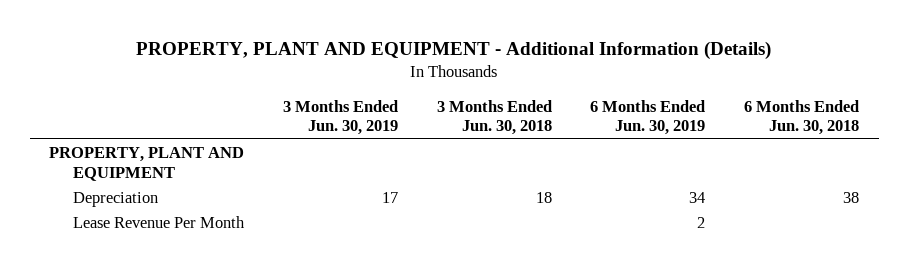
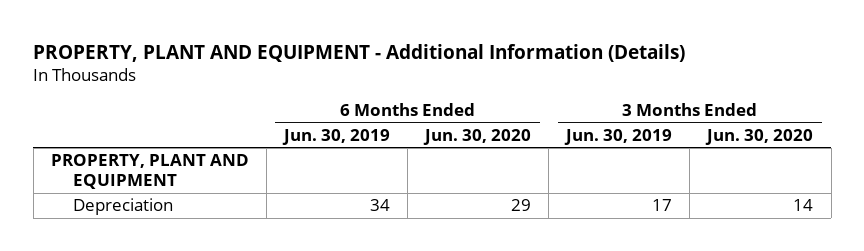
[436,99,552,136] 3 Months Ended Jun. 30, 2018 -> none
[744,99,860,136] 6 Months Ended Jun. 30, 2018 -> none
none -> [423,128,532,145] Jun. 30, 2020
none -> [705,128,814,145] Jun. 30, 2020
[72,216,245,229] Lease Revenue Per Month -> none

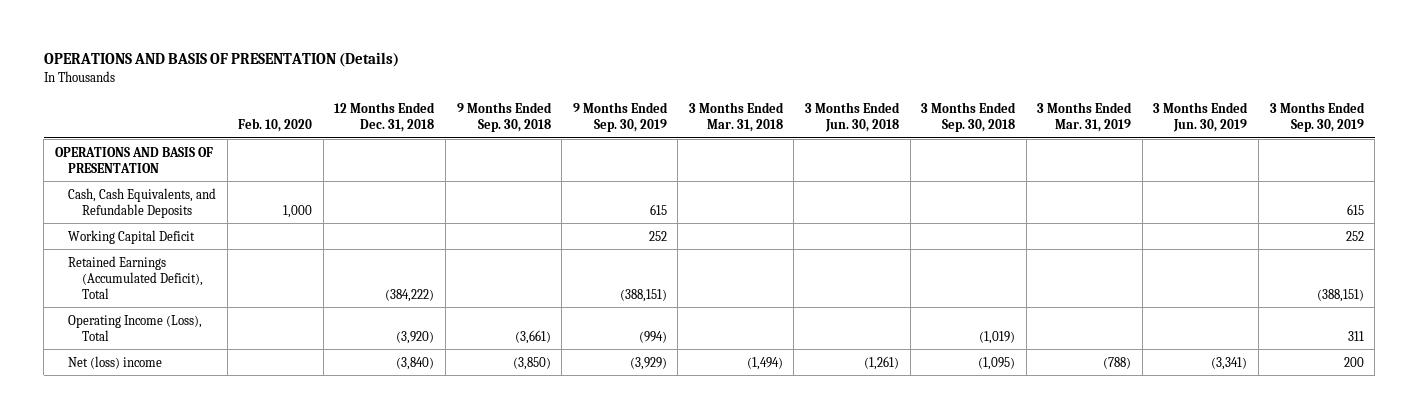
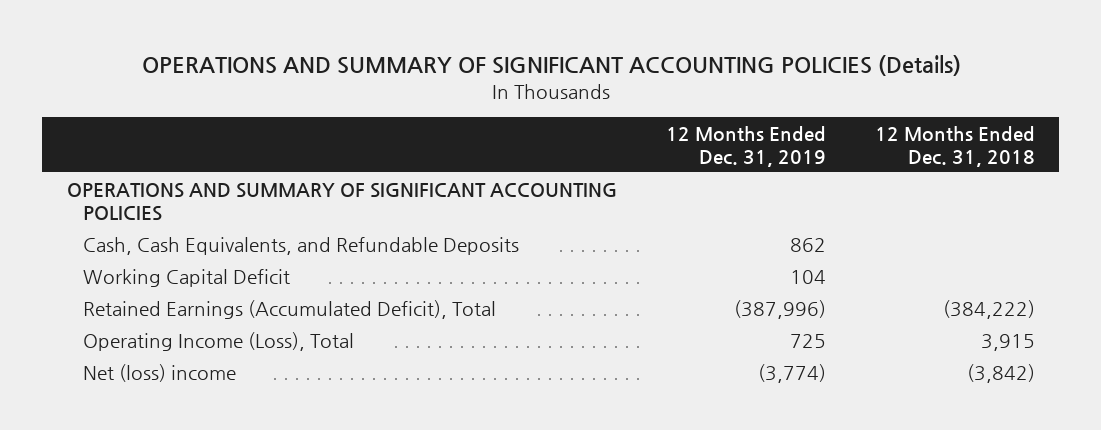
[43,52,399,68] OPERATIONS AND BASIS OF PRESENTATION (Details) -> [141,54,961,76] OPERATIONS AND SUMMARY OF SIGNIFICANT ACCOUNTING POLICIES (Details)
[238,117,313,132] Feb. 10, 2020 -> none
[456,101,552,132] 9 Months Ended Sep. 30, 2018 -> none
[572,101,668,132] 9 Months Ended Sep. 30, 2019 -> none
[688,101,784,132] 3 Months Ended Mar. 31, 2018 -> none
[804,101,900,132] 3 Months Ended Jun. 30, 2018 -> none
[921,101,1017,132] 3 Months Ended Sep. 30, 2018 -> none
[1037,101,1133,132] 3 Months Ended Mar. 31, 2019 -> none
[1153,101,1249,132] 3 Months Ended Jun. 30, 2019 -> none
[1269,101,1365,132] 3 Months Ended Sep. 30, 2019 -> none
none -> [665,125,826,167] 12 Months Ended Dec. 31, 2019
[54,146,213,173] OPERATIONS AND BASIS OF PRESENTATION -> [66,182,617,221] OPERATIONS AND SUMMARY OF SIGNIFICANT ACCOUNTING POLICIES
[396,330,435,344] (3,920) -> [980,333,1035,351] 3,915
[396,356,435,370] (3,840) -> [966,363,1035,383] (3,842)

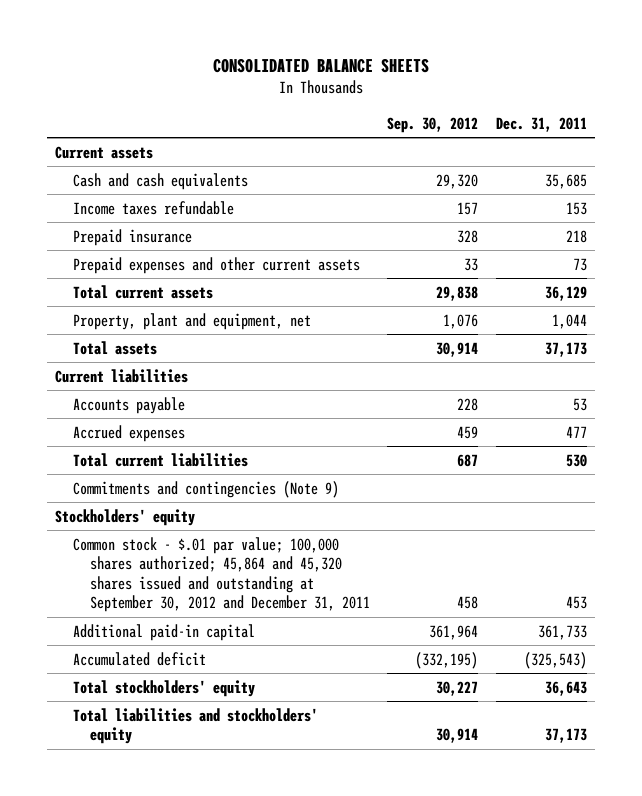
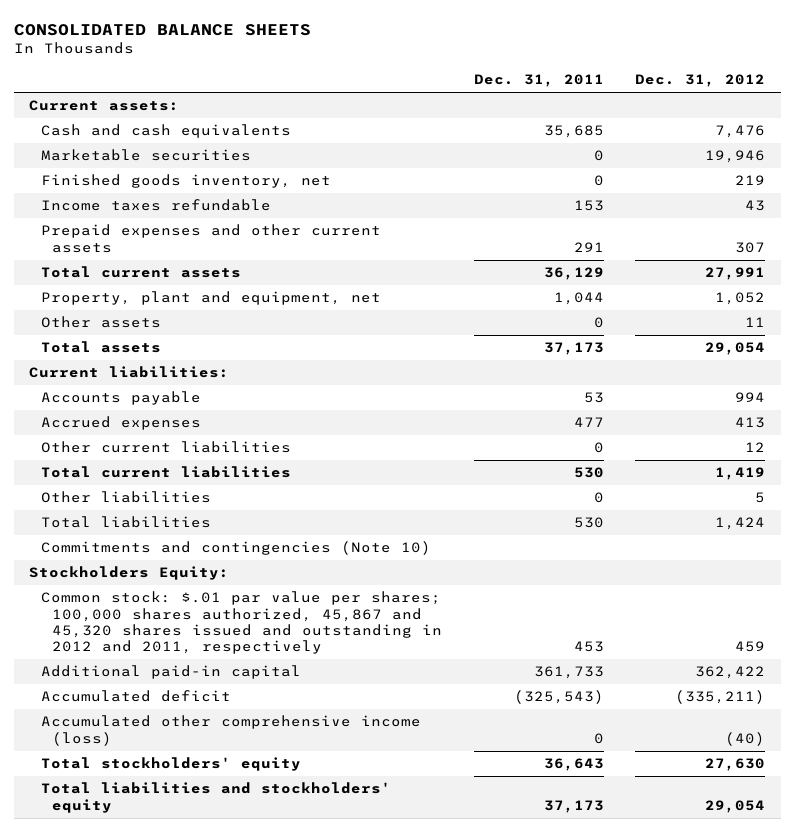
[387,116,479,133] Sep. 30, 2012 -> none
none -> [634,74,765,88] Dec. 31, 2012
[55,145,154,159] Current assets -> [29,100,180,112] Current assets:
none -> [40,149,251,162] Marketable securities
none -> [40,174,331,189] Finished goods inventory, net
[72,228,192,246] Prepaid insurance -> none
[572,257,587,271] 73 -> [573,241,604,252] 291
none -> [40,316,161,329] Other assets
[55,368,189,383] Current liabilities -> [29,366,230,379] Current liabilities:
none -> [40,441,291,454] Other current liabilities
none -> [40,491,211,504] Other liabilities
none -> [40,516,211,529] Total liabilities
[72,480,339,498] Commitments and contingencies (Note 9) -> [40,541,431,556] Commitments and contingencies (Note 10)
[55,508,196,526] Stockholders' equity -> [29,566,230,581] Stockholders Equity:
[72,536,371,613] Common stock - $.01 par value; 100,000 shares authorized; 45,864 and 45,320 shares issued and outstanding at September 30, 2012 and December 31, 2011 -> [40,591,443,655] Common stock: $.01 par value per shares; 100,000 shares authorized, 45,867 and 45,320 shares issued and outstanding in 2012 and 2011, respectively
none -> [40,715,421,746] Accumulated other comprehensive income (loss)

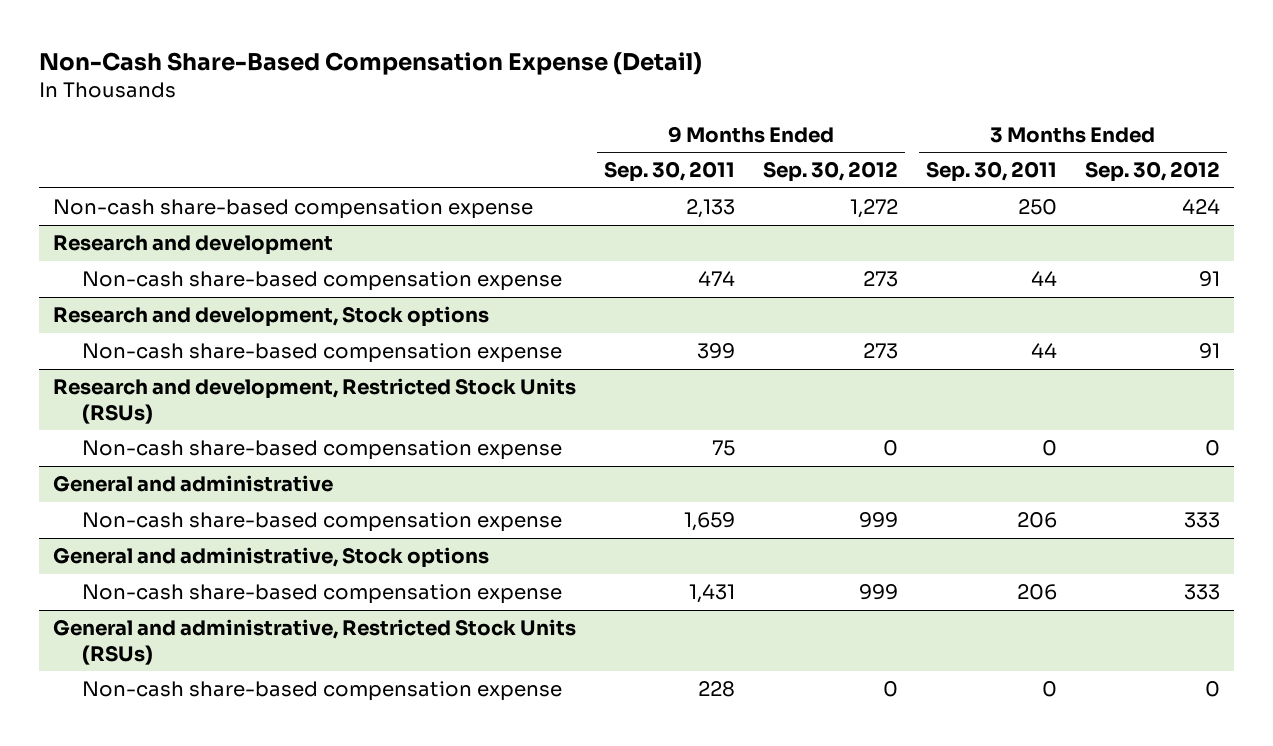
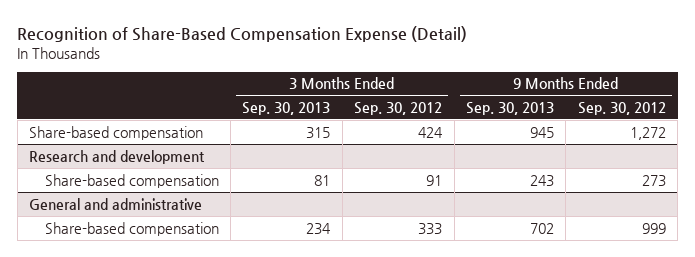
[38,51,702,75] Non-Cash Share-Based Compensation Expense (Detail) -> [17,25,468,42] Recognition of Share-Based Compensation Expense (Detail)
[603,161,735,183] Sep. 30, 2011 -> none
[926,161,1058,183] Sep. 30, 2011 -> none
none -> [242,101,331,115] Sep. 30, 2013
none -> [466,101,555,115] Sep. 30, 2013
[52,199,533,220] Non-cash share-based compensation expense -> [29,125,204,140] Share-based compensation
[52,306,489,328] Research and development, Stock options -> none
[81,343,562,364] Non-cash share-based compensation expense -> none
[52,378,576,425] Research and development, Restricted Stock Units (RSUs) -> none
[81,440,562,461] Non-cash share-based compensation expense -> none
[81,271,562,292] Non-cash share-based compensation expense -> [44,173,219,188] Share-based compensation
[52,547,489,569] General and administrative, Stock options -> none
[81,584,562,605] Non-cash share-based compensation expense -> none
[52,619,576,666] General and administrative, Restricted Stock Units (RSUs) -> none
[81,681,562,702] Non-cash share-based compensation expense -> none
[81,512,562,533] Non-cash share-based compensation expense -> [44,221,219,236] Share-based compensation

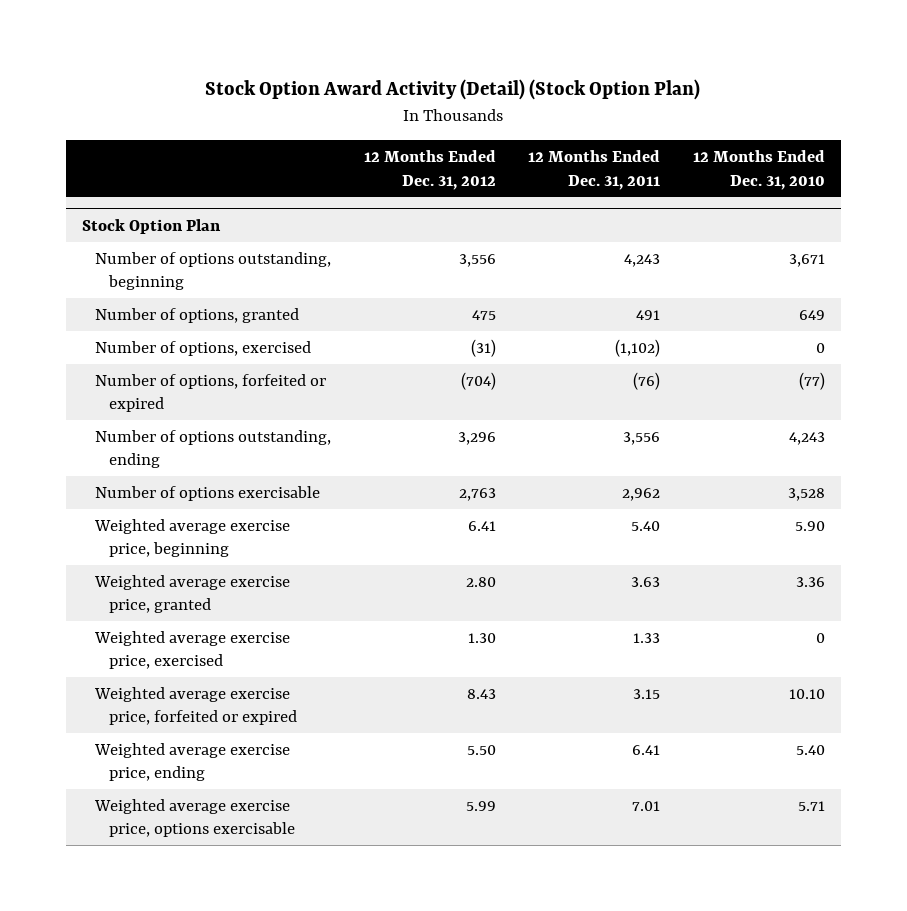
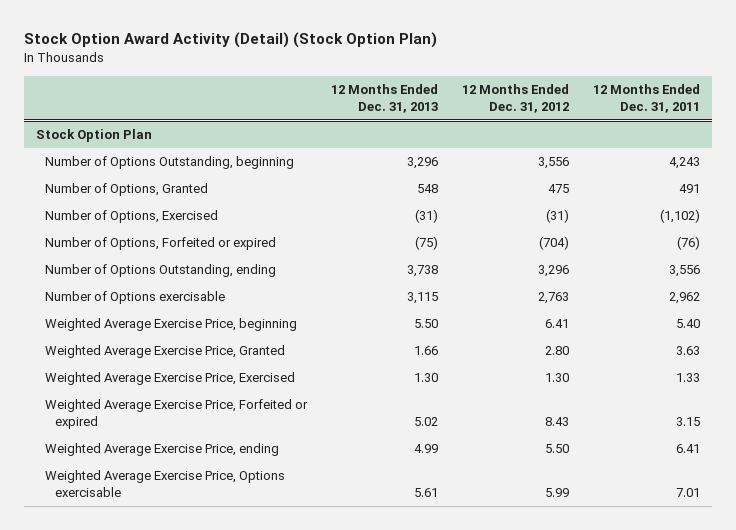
[692,149,825,190] 12 Months Ended Dec. 31, 2010 -> none
none -> [331,83,439,113] 12 Months Ended Dec. 31, 2013
[95,251,332,291] Number of options outstanding, beginning -> [45,156,295,170] Number of Options Outstanding, beginning
[95,307,300,323] Number of options, granted -> [45,183,209,197] Number of Options, Granted
[95,340,312,356] Number of options, exercised -> [45,210,219,224] Number of Options, Exercised
[95,373,327,413] Number of options, forfeited or expired -> [45,237,277,251] Number of Options, Forfeited or expired
[95,429,332,469] Number of options outstanding, ending -> [45,264,277,278] Number of Options Outstanding, ending
[95,485,321,501] Number of options exercisable -> [45,291,226,305] Number of Options exercisable
[94,518,291,558] Weighted average exercise price, beginning -> [45,318,298,332] Weighted Average Exercise Price, beginning
[94,574,291,614] Weighted average exercise price, granted -> [45,345,286,359] Weighted Average Exercise Price, Granted
[94,630,291,670] Weighted average exercise price, exercised -> [45,372,296,386] Weighted Average Exercise Price, Exercised
[94,686,297,726] Weighted average exercise price, forfeited or expired -> [45,399,309,430] Weighted Average Exercise Price, Forfeited or expired
[94,742,291,782] Weighted average exercise price, ending -> [45,443,280,457] Weighted Average Exercise Price, ending
[94,798,295,838] Weighted average exercise price, options exercisable -> [45,470,286,498] Weighted Average Exercise Price, Options exercisable

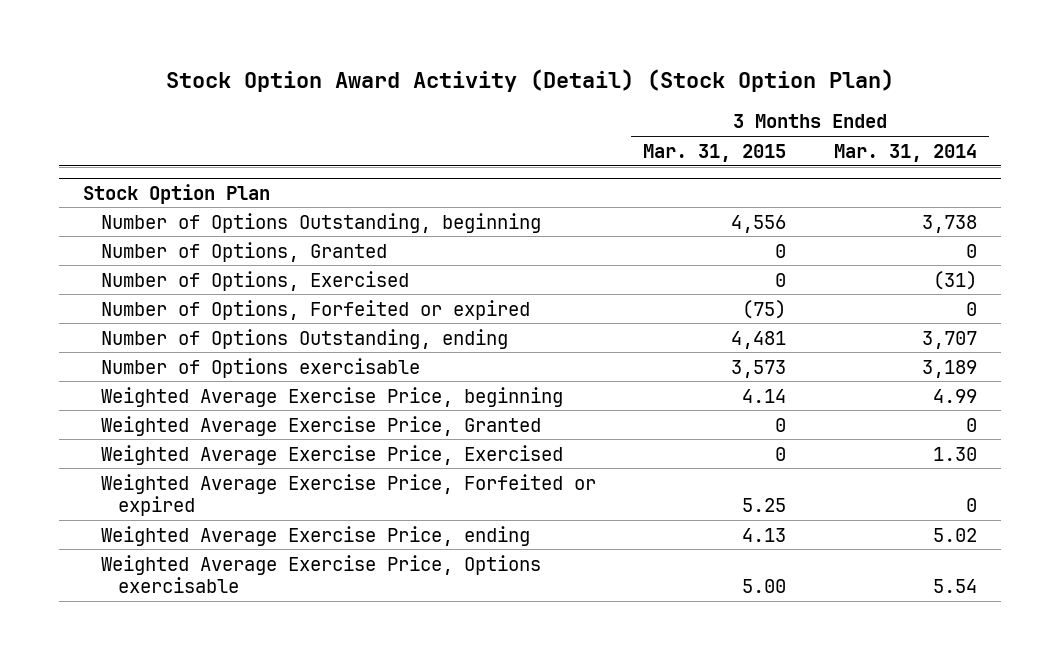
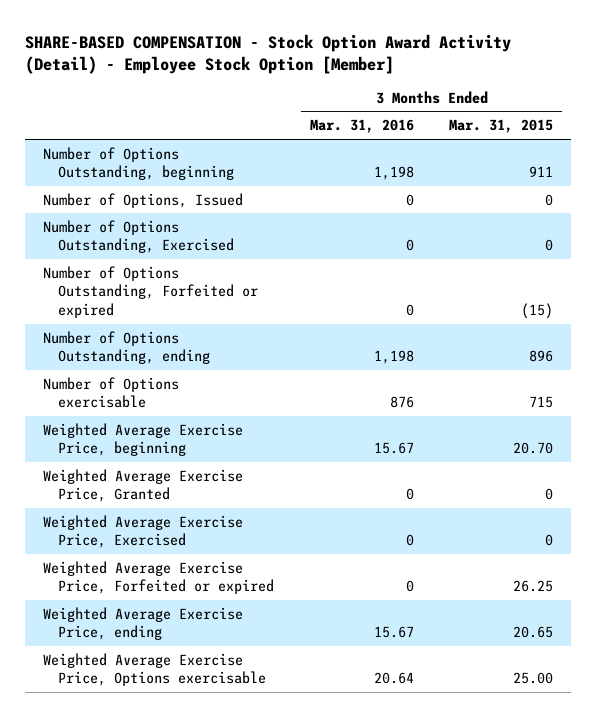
[165,69,894,93] Stock Option Award Activity (Detail) (Stock Option Plan) -> [25,33,512,74] SHARE-BASED COMPENSATION - Stock Option Award Activity (Detail) - Employee Stock Option [Member]
[833,143,977,162] Mar. 31, 2014 -> none
none -> [309,119,414,134] Mar. 31, 2016
[82,183,270,204] Stock Option Plan -> none
[731,214,787,233] 4,556 -> [529,166,554,178] 911
[100,241,387,262] Number of Options, Granted -> [42,192,243,208] Number of Options, Issued
[100,270,409,291] Number of Options, Exercised -> [42,219,235,254] Number of Options Outstanding, Exercised
[100,299,530,320] Number of Options, Forfeited or expired -> [42,265,259,319] Number of Options Outstanding, Forfeited or expired
[742,299,787,319] (75) -> [521,303,554,320] (15)
[731,330,787,349] 4,481 -> [529,350,554,363] 896
[731,359,787,378] 3,573 -> [529,396,554,409] 715
[742,388,787,403] 4.14 -> [513,442,554,455] 20.70
[742,497,787,512] 5.25 -> [513,580,554,593] 26.25
[742,527,787,542] 4.13 -> [513,626,554,639] 20.65
[742,578,787,593] 5.00 -> [513,672,554,685] 25.00

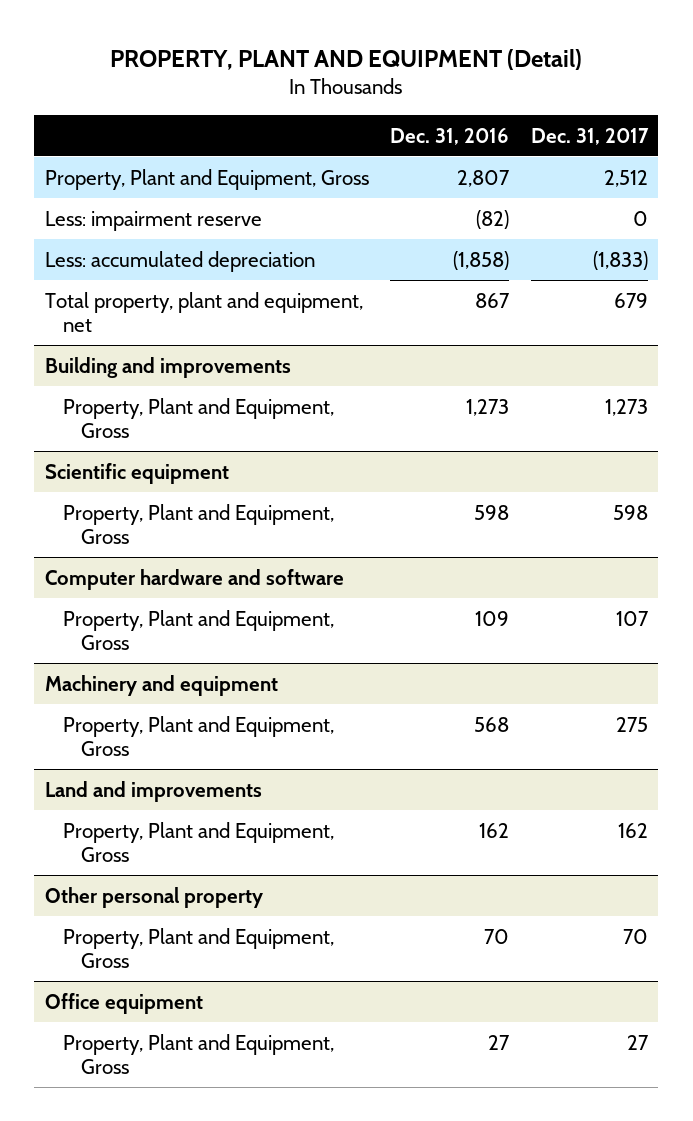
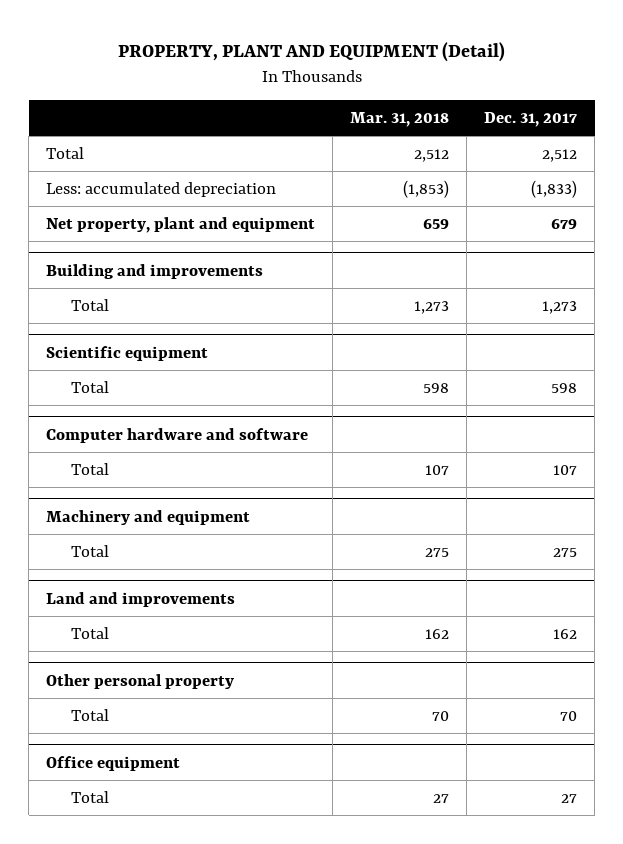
[390,127,510,145] Dec. 31, 2016 -> none
none -> [350,112,450,128] Mar. 31, 2018
[45,210,263,231] Less: impairment reserve -> none
[45,168,370,190] Property, Plant and Equipment, Gross -> [46,146,85,159] Total
[45,291,364,332] Total property, plant and equipment, net -> [46,216,316,233] Net property, plant and equipment
[62,397,334,438] Property, Plant and Equipment, Gross -> [71,298,110,311] Total
[62,503,334,544] Property, Plant and Equipment, Gross -> [71,380,110,393] Total
[62,609,334,650] Property, Plant and Equipment, Gross -> [71,462,110,475] Total
[62,715,334,756] Property, Plant and Equipment, Gross -> [71,544,110,557] Total
[62,821,334,862] Property, Plant and Equipment, Gross -> [71,626,110,639] Total
[62,927,334,968] Property, Plant and Equipment, Gross -> [71,708,110,721] Total
[62,1033,334,1074] Property, Plant and Equipment, Gross -> [71,790,110,803] Total

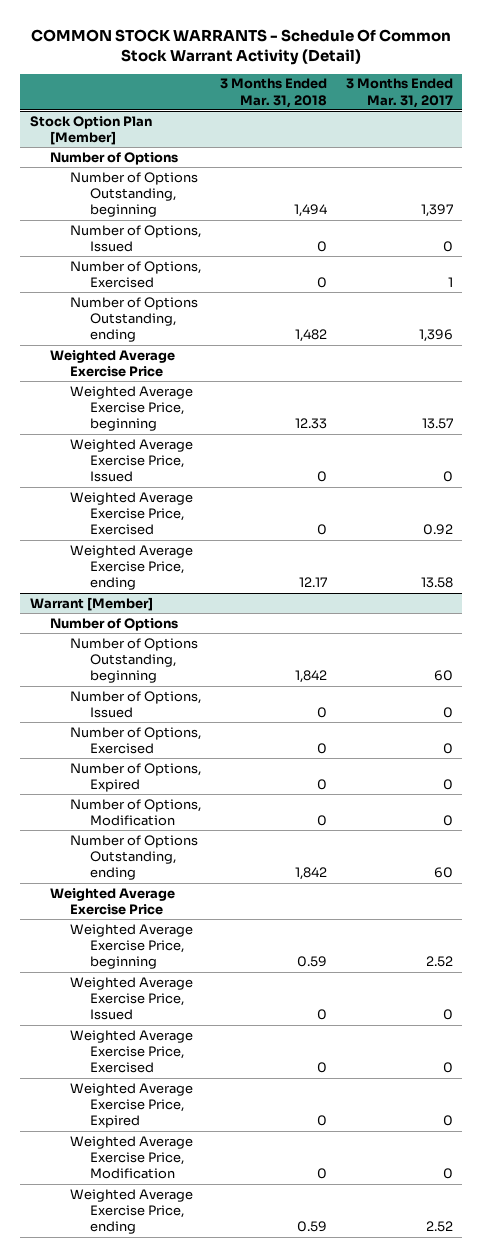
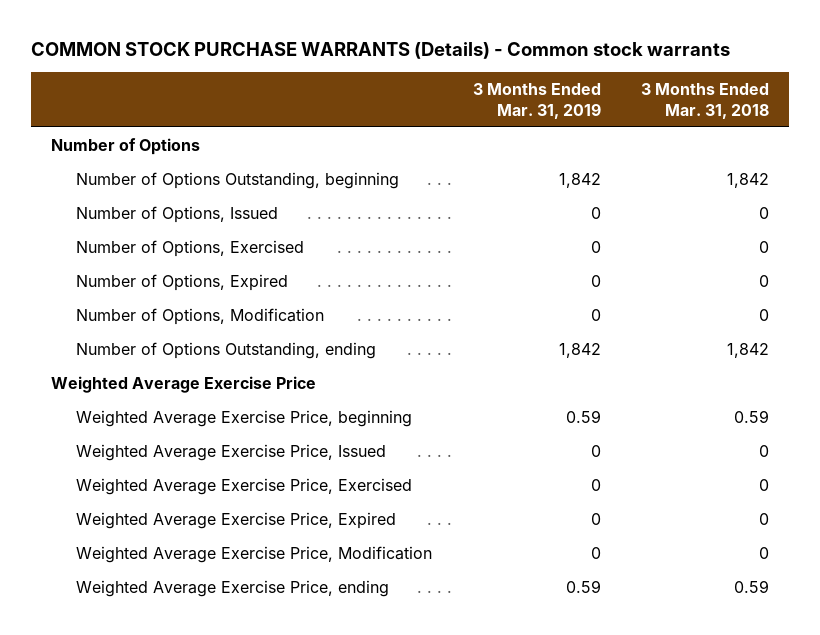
[31,28,452,65] COMMON STOCK WARRANTS - Schedule Of Common Stock Warrant Activity (Detail) -> [31,42,731,60] COMMON STOCK PURCHASE WARRANTS (Details) - Common stock warrants
[345,78,453,108] 3 Months Ended Mar. 31, 2017 -> none
none -> [472,83,601,119] 3 Months Ended Mar. 31, 2019
[29,115,152,146] Stock Option Plan [Member] -> none
[70,171,199,218] Number of Options Outstanding, beginning -> none
[70,224,202,253] Number of Options, Issued -> none
[70,260,202,289] Number of Options, Exercised -> none
[70,296,199,343] Number of Options Outstanding, ending -> none
[49,349,175,378] Weighted Average Exercise Price -> none
[70,385,194,432] Weighted Average Exercise Price, beginning -> none
[70,438,194,483] Weighted Average Exercise Price, Issued -> none
[70,491,194,536] Weighted Average Exercise Price, Exercised -> none
[70,544,194,591] Weighted Average Exercise Price, ending -> none
[29,596,153,611] Warrant [Member] -> none
[49,617,178,631] Number of Options -> none

